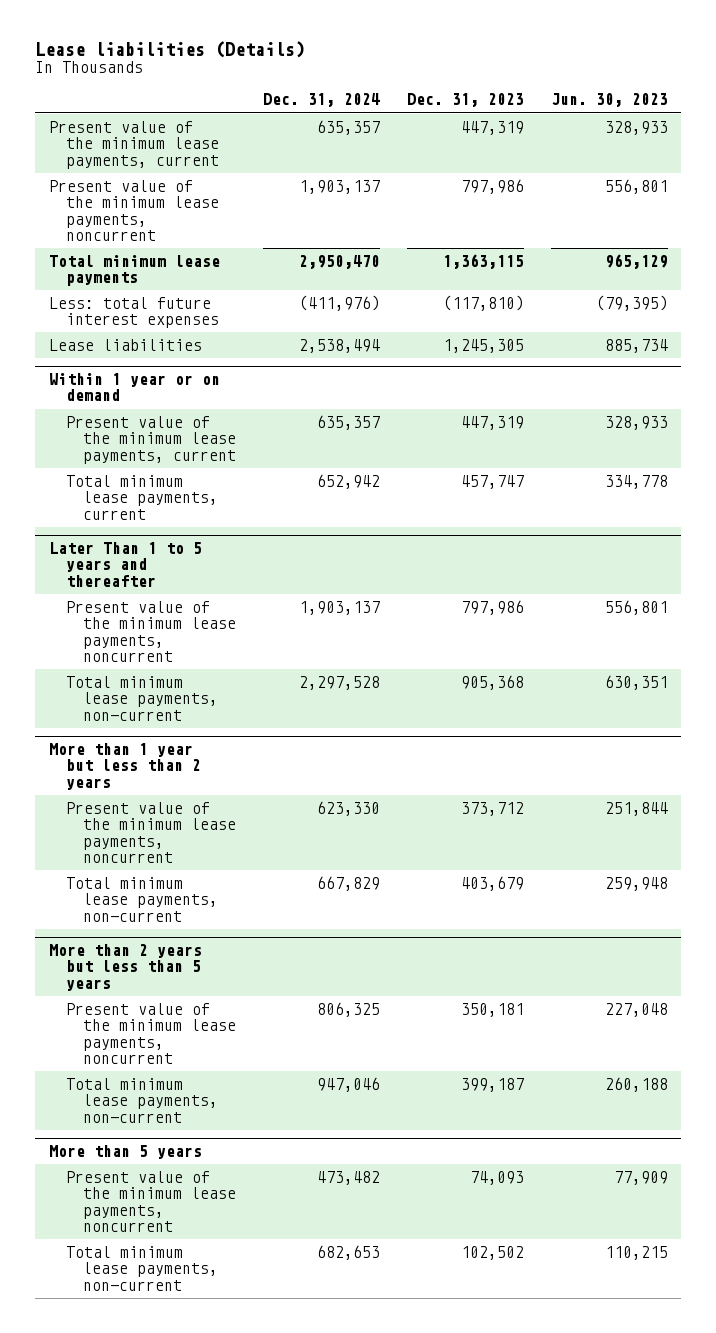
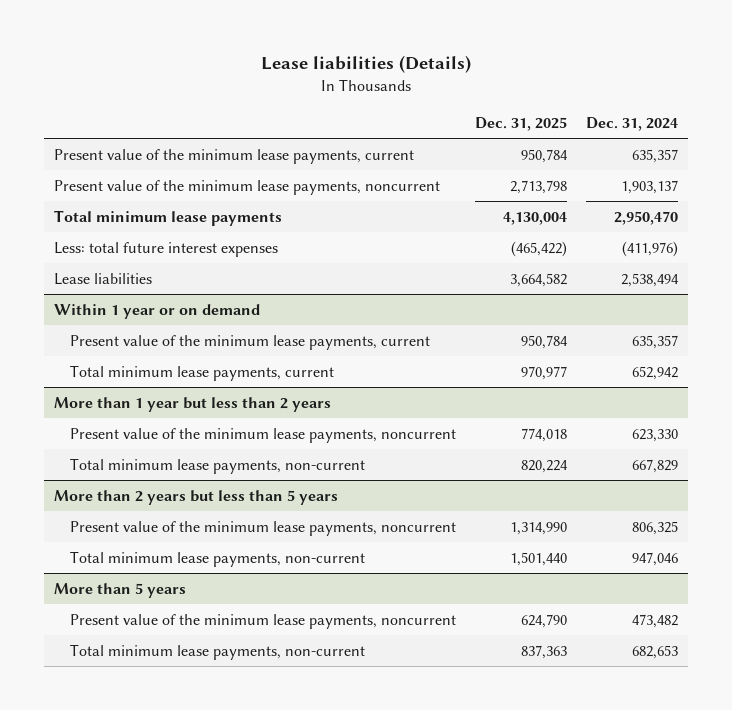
[406,93,524,108] Dec. 31, 2023 -> none
[550,93,668,108] Jun. 30, 2023 -> none
none -> [474,116,567,131] Dec. 31, 2025
[48,542,202,587] Later Than 1 to 5 years and thereafter -> none
[65,601,236,662] Present value of the minimum lease payments, noncurrent -> none
[65,676,218,721] Total minimum lease payments, non-current -> none

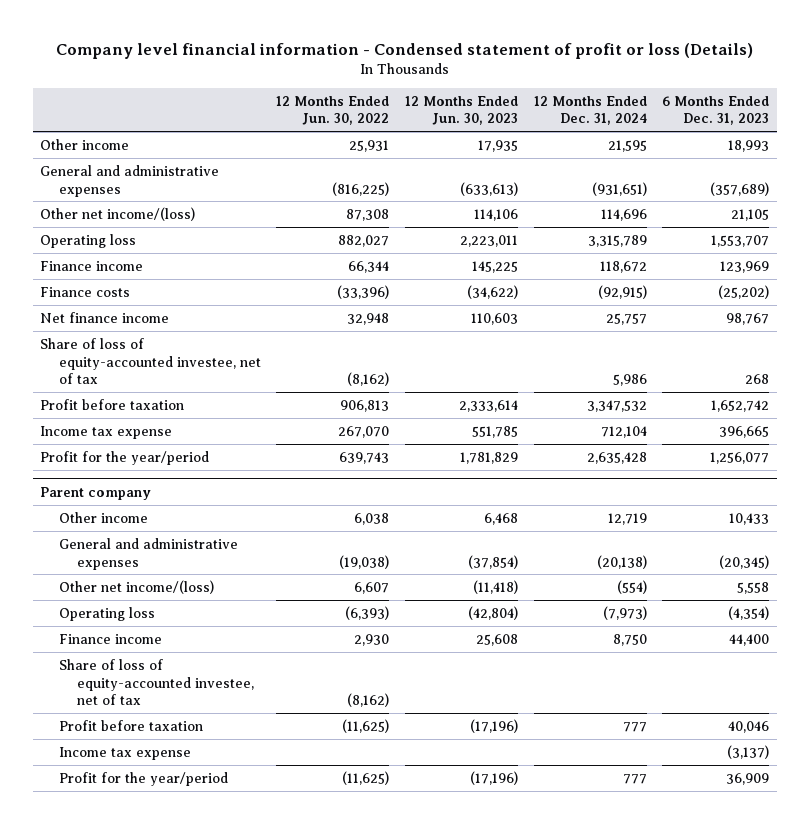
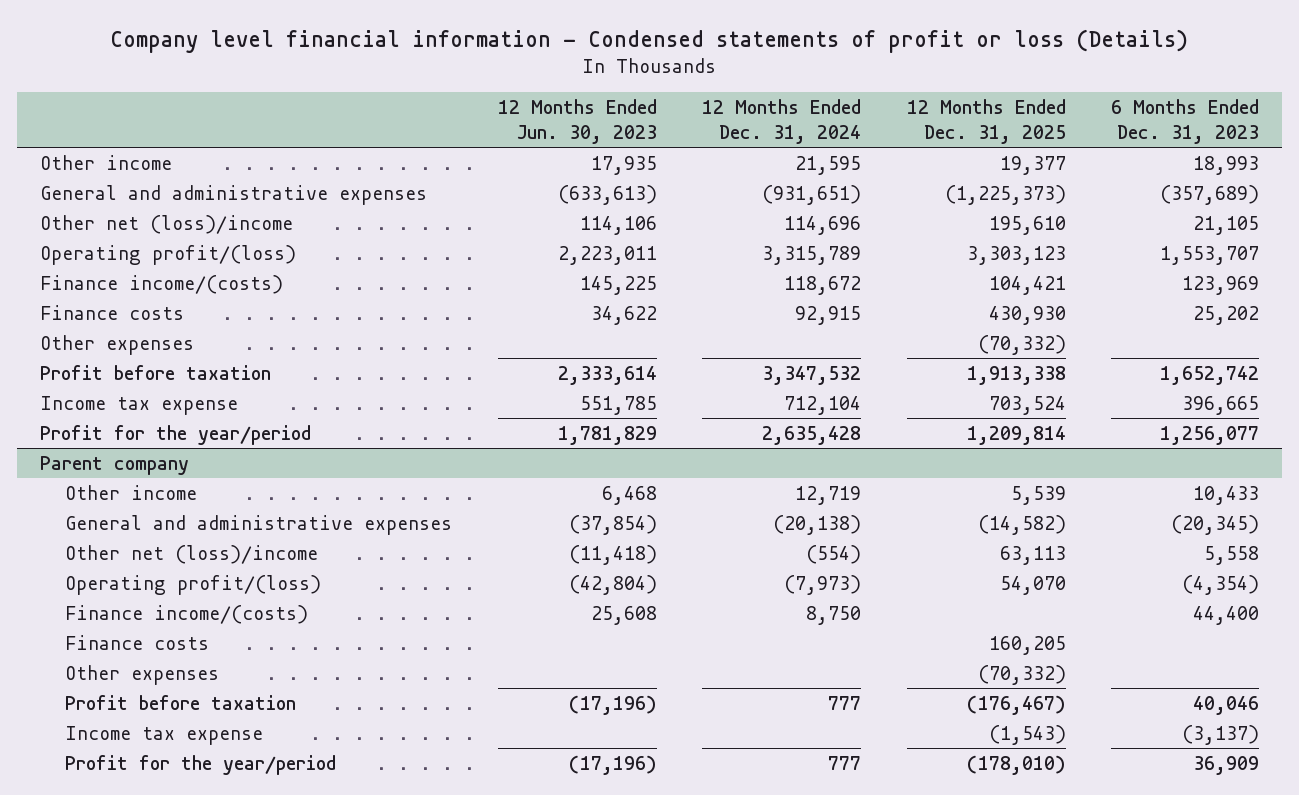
[55,42,753,59] Company level financial information - Condensed statement of profit or loss (Details) -> [110,28,1189,53] Company level financial information - Condensed statements of profit or loss (Details)
[276,95,390,126] 12 Months Ended Jun. 30, 2022 -> none
none -> [906,99,1066,144] 12 Months Ended Dec. 31, 2025
[40,311,170,323] Net finance income -> none
[40,337,261,385] Share of loss of equity-accounted investee, net of tax -> none
[40,206,196,221] Other net income/(loss) -> [39,214,293,234] Other net (loss)/income
[40,233,137,248] Operating loss -> [39,244,296,265] Operating profit/(loss)
[40,260,144,271] Finance income -> [39,274,283,294] Finance income/(costs)
[467,284,519,299] (34,622) -> [590,305,657,325] 34,622
[597,284,647,299] (92,915) -> [795,305,862,325] 92,915
[718,284,770,299] (25,202) -> [1193,305,1260,325] 25,202
none -> [39,334,194,355] Other expenses
[58,658,255,706] Share of loss of equity-accounted investee, net of tax -> none
[58,579,214,594] Other net income/(loss) -> [65,544,319,564] Other net (loss)/income
[58,606,155,621] Operating loss -> [65,574,322,595] Operating profit/(loss)
[58,633,162,644] Finance income -> [65,604,309,624] Finance income/(costs)
none -> [65,634,210,650] Finance costs
none -> [65,664,220,685] Other expenses

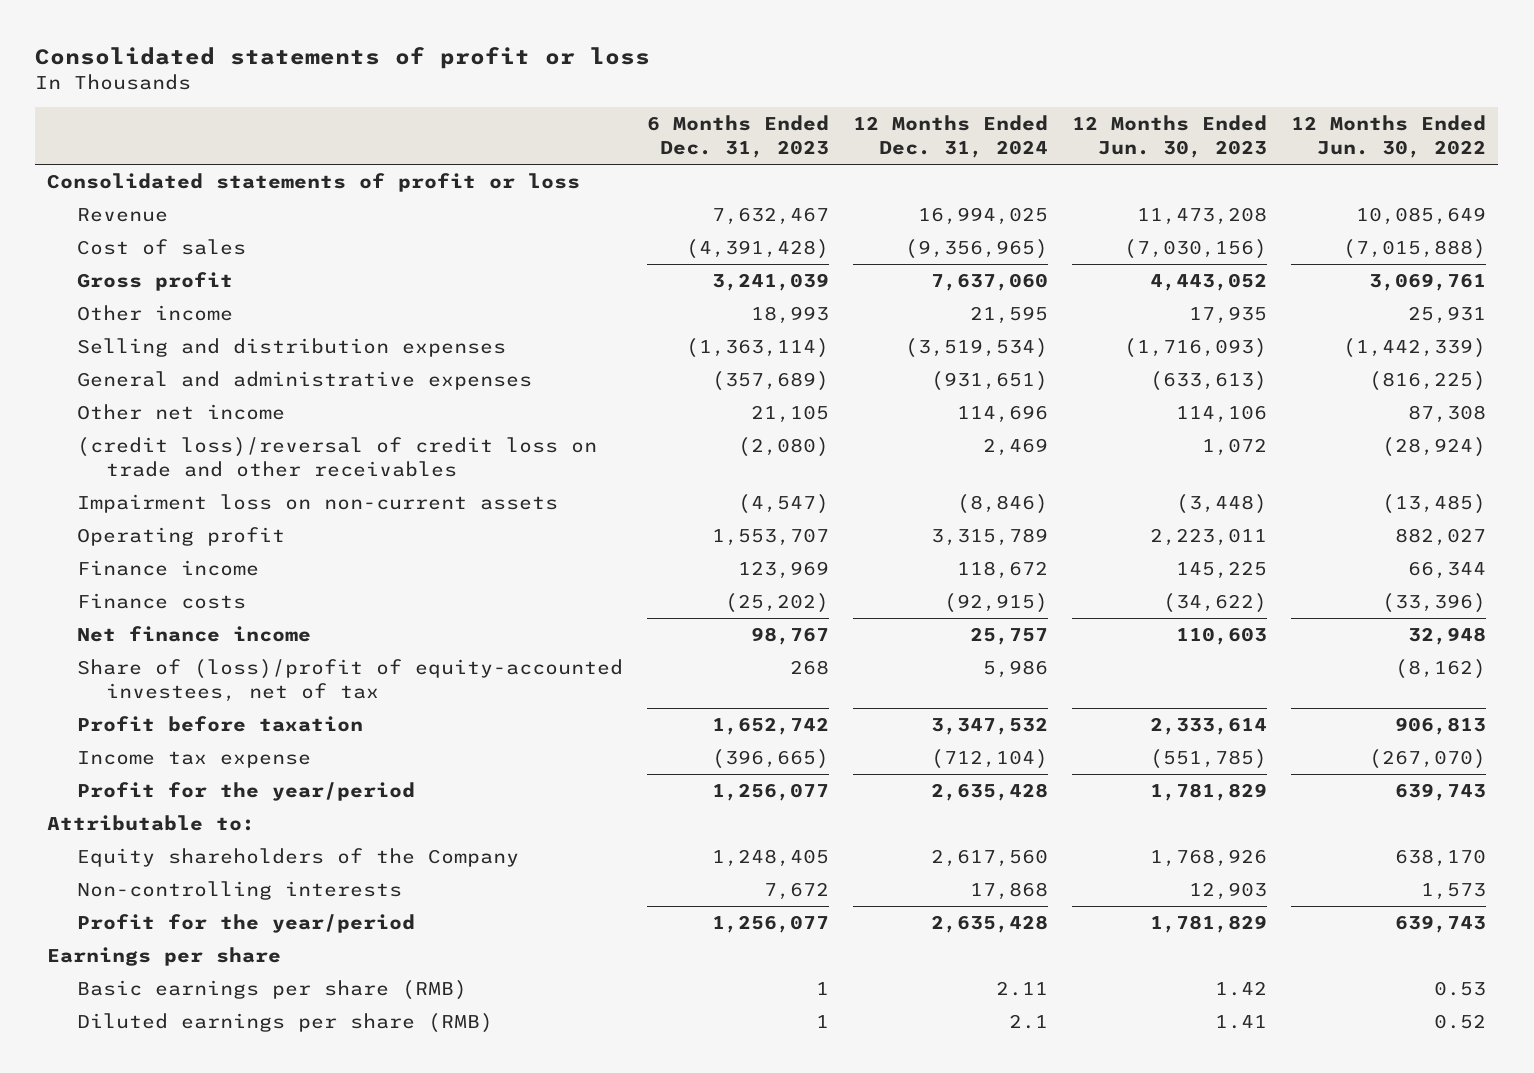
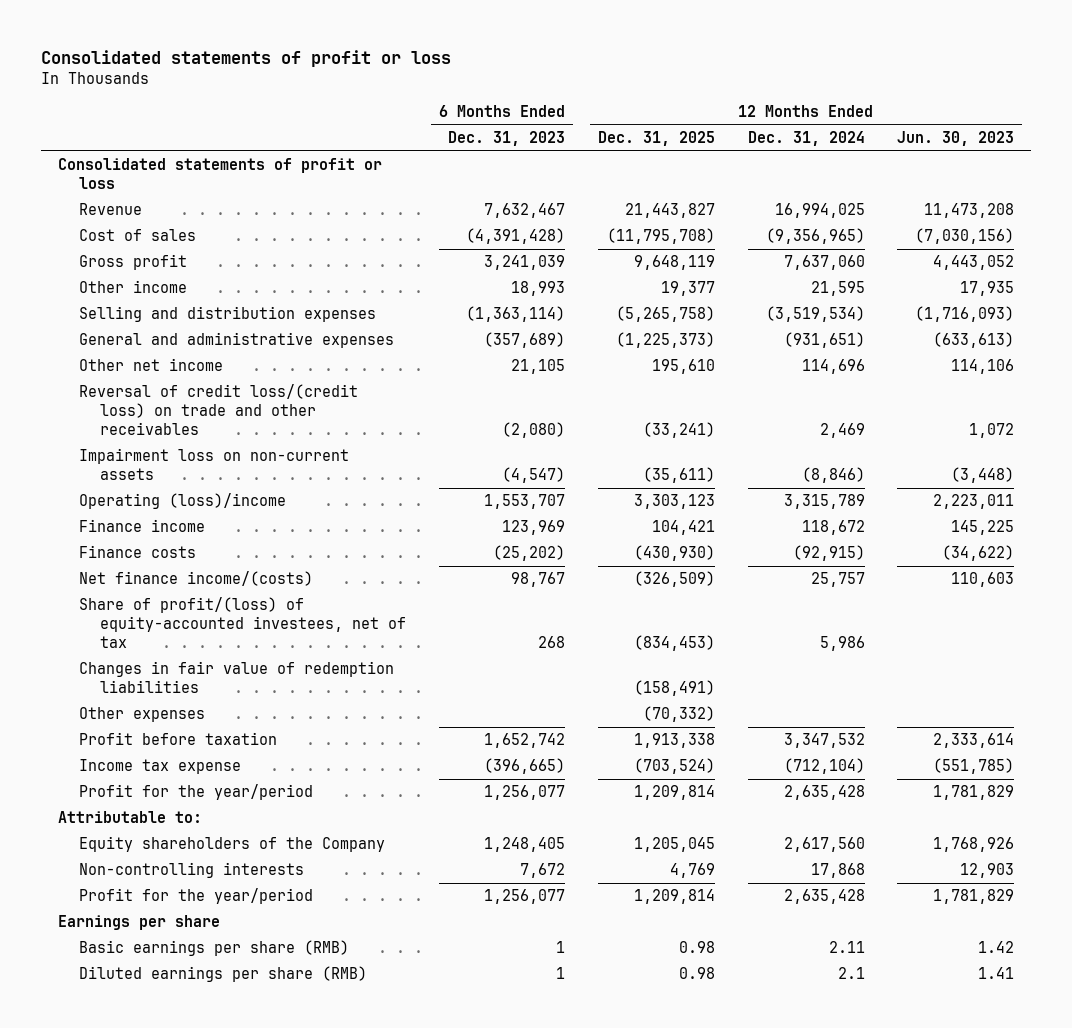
[1291,115,1487,158] 12 Months Ended Jun. 30, 2022 -> none
none -> [597,130,715,146] Dec. 31, 2025
[76,437,597,477] (credit loss)/reversal of credit loss on trade and other receivables -> [78,384,358,436] Reversal of credit loss/(credit loss) on trade and other receivables
[76,527,285,547] Operating profit -> [78,493,286,510] Operating (loss)/income
[76,626,311,643] Net finance income -> [78,571,313,587] Net finance income/(costs)
[76,659,623,702] Share of (loss)/profit of equity-accounted investees, net of tax -> [78,597,407,649] Share of profit/(loss) of equity-accounted investees, net of tax
none -> [78,661,394,694] Changes in fair value of redemption liabilities
none -> [78,707,205,723] Other expenses

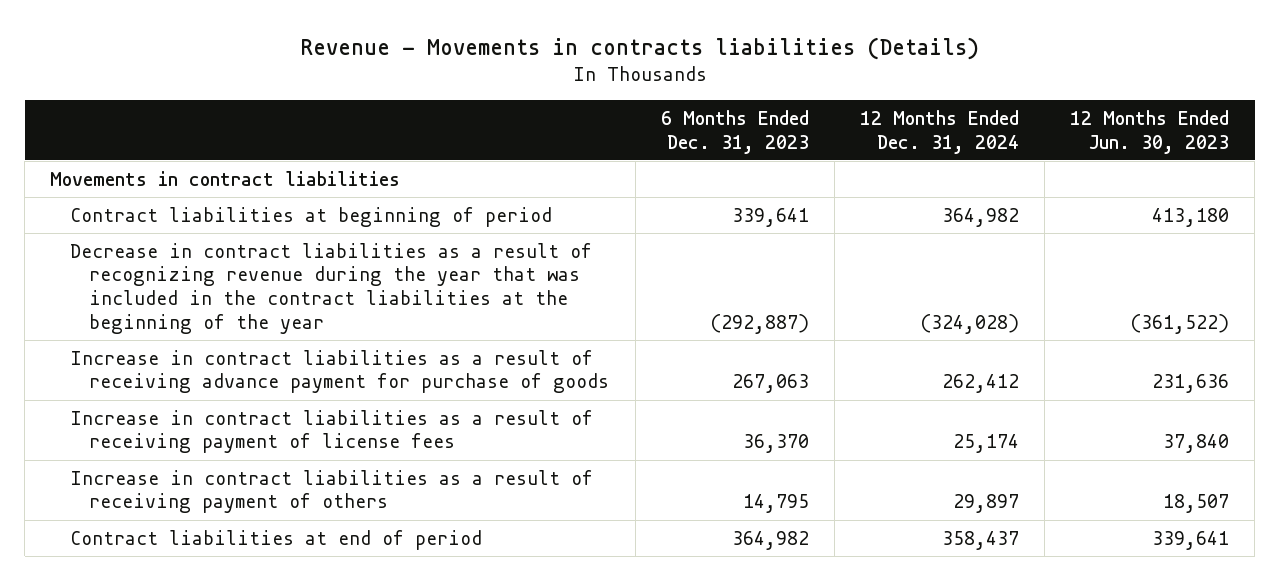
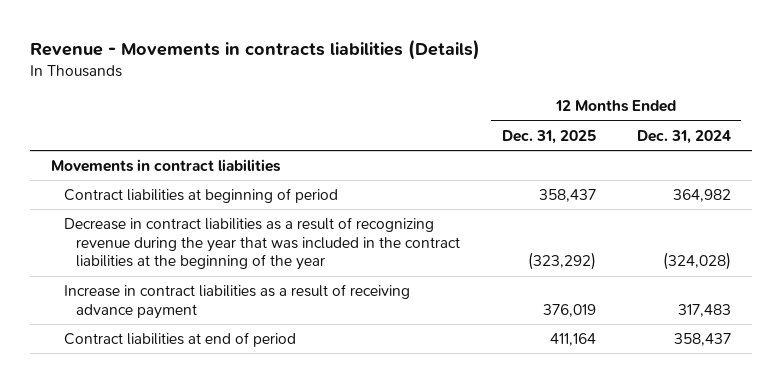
[660,109,809,154] 6 Months Ended Dec. 31, 2023 -> none
[1070,109,1230,154] 12 Months Ended Jun. 30, 2023 -> none
none -> [501,129,596,144] Dec. 31, 2025
[69,409,593,454] Increase in contract liabilities as a result of receiving payment of license fees -> none
[69,469,593,514] Increase in contract liabilities as a result of receiving payment of others -> none
[69,349,610,394] Increase in contract liabilities as a result of receiving advance payment for purchase of goods -> [63,284,410,319] Increase in contract liabilities as a result of receiving advance payment
[941,374,1019,394] 262,412 -> [678,303,732,317] 317,483

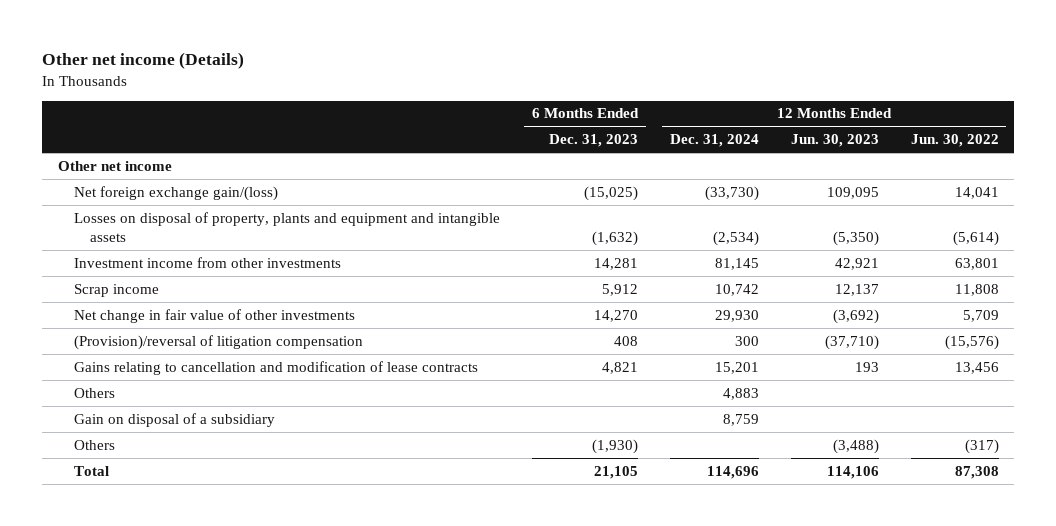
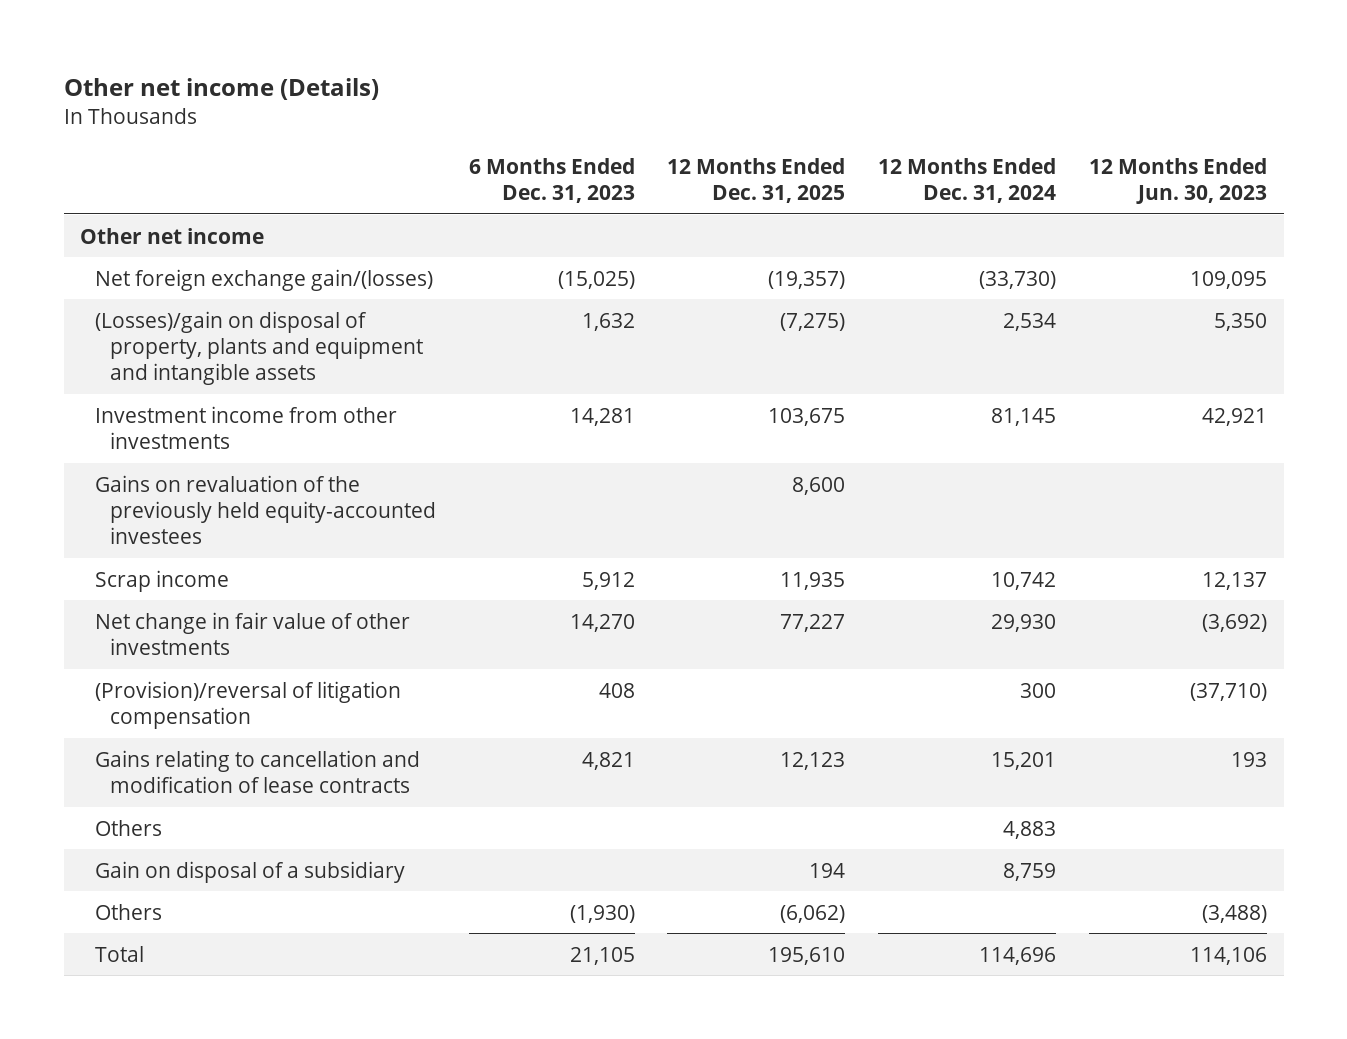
[910,134,999,148] Jun. 30, 2022 -> none
none -> [667,157,846,203] 12 Months Ended Dec. 31, 2025
[73,185,278,201] Net foreign exchange gain/(loss) -> [94,268,433,291] Net foreign exchange gain/(losses)
[73,211,500,243] Losses on disposal of property, plants and equipment and intangible assets -> [94,310,423,385] (Losses)/gain on disposal of property, plants and equipment and intangible assets
[591,231,638,247] (1,632) -> [581,312,635,331] 1,632
[712,231,759,247] (2,534) -> [1003,312,1057,331] 2,534
[832,231,879,247] (5,350) -> [1214,312,1268,331] 5,350
none -> [94,474,436,544] Gains on revaluation of the previously held equity-accounted investees

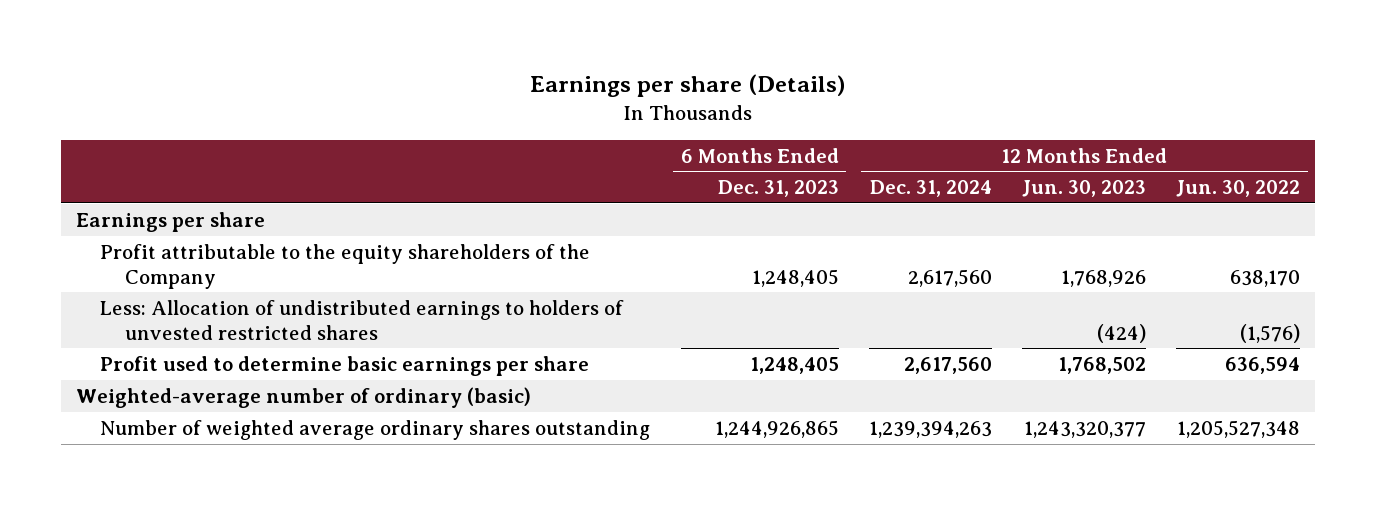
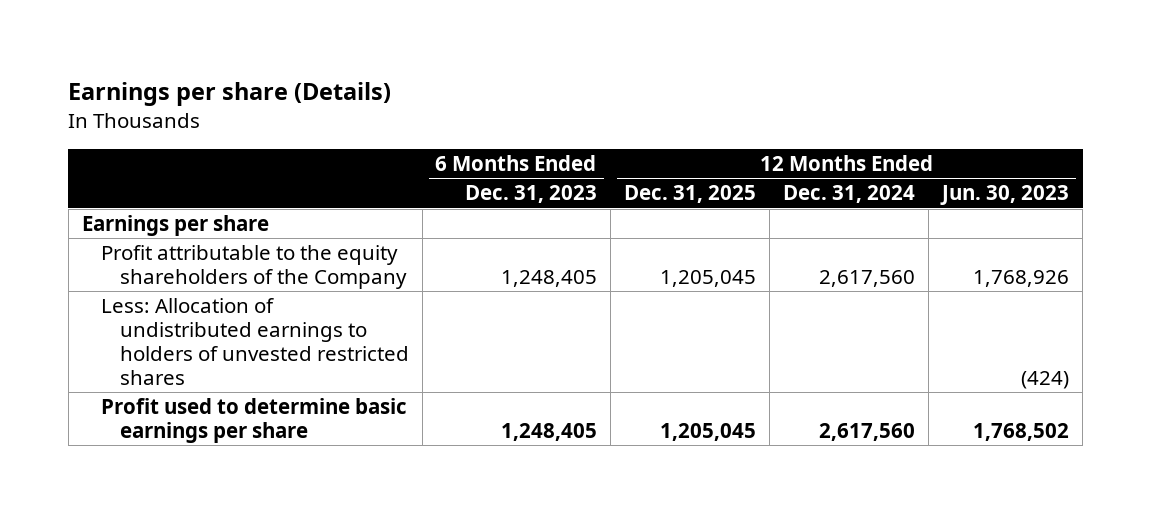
[1176,180,1301,198] Jun. 30, 2022 -> none
none -> [623,185,756,204] Dec. 31, 2025
[75,386,531,408] Weighted-average number of ordinary (basic) -> none
[100,419,651,440] Number of weighted average ordinary shares outstanding -> none

